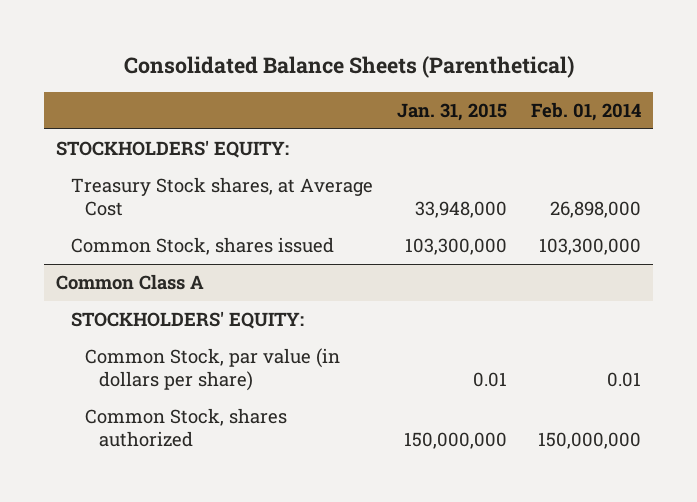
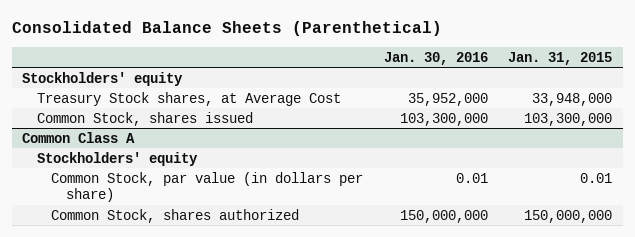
[530,102,641,122] Feb. 01, 2014 -> none
none -> [383,51,488,65] Jan. 30, 2016
[56,140,290,159] STOCKHOLDERS' EQUITY: -> [22,71,184,86] Stockholders' equity
[70,311,304,330] STOCKHOLDERS' EQUITY: -> [36,151,198,166] Stockholders' equity

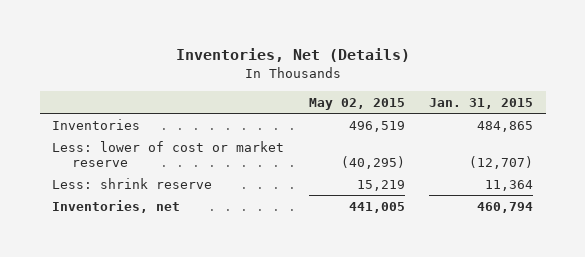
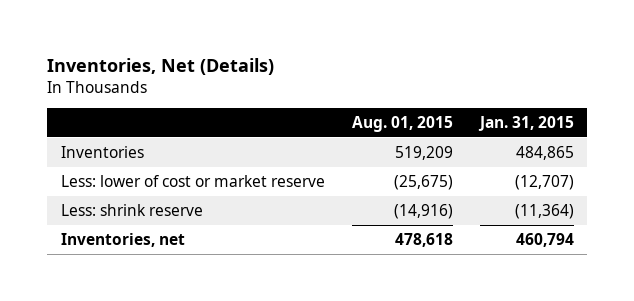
[308,97,405,110] May 02, 2015 -> none
none -> [351,116,453,133] Aug. 01, 2015
[485,179,534,191] 11,364 -> [514,203,574,219] (11,364)

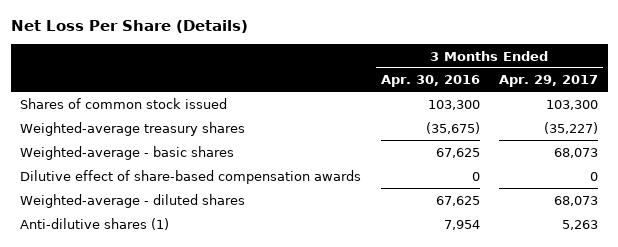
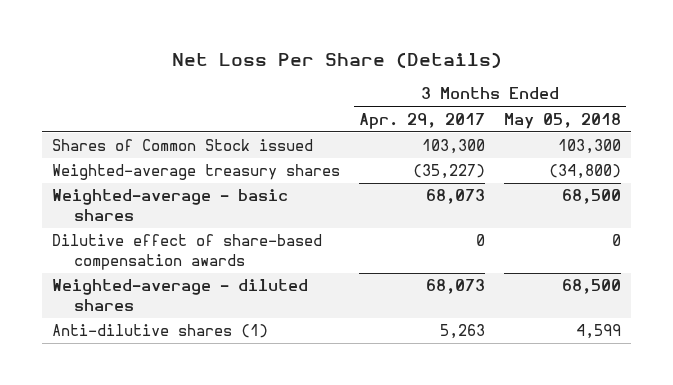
[380,75,480,88] Apr. 30, 2016 -> none
none -> [504,112,622,129] May 05, 2018
[20,97,228,109] Shares of common stock issued -> [52,139,314,152] Shares of Common Stock issued

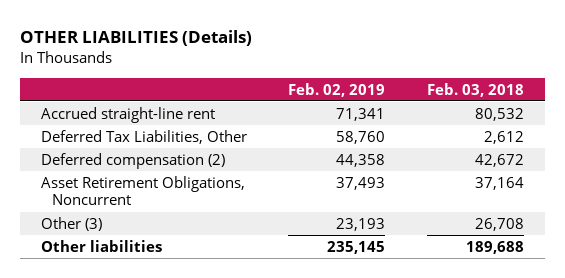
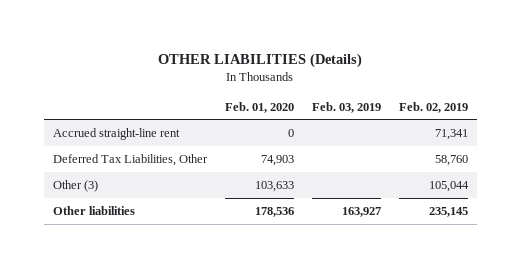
[426,82,524,97] Feb. 03, 2018 -> none
none -> [224,101,294,113] Feb. 01, 2020
none -> [311,101,381,113] Feb. 03, 2019
[40,152,225,169] Deferred compensation (2) -> none
[40,175,245,206] Asset Retirement Obligations, Noncurrent -> none
[336,217,386,231] 23,193 -> [428,181,469,193] 105,044

